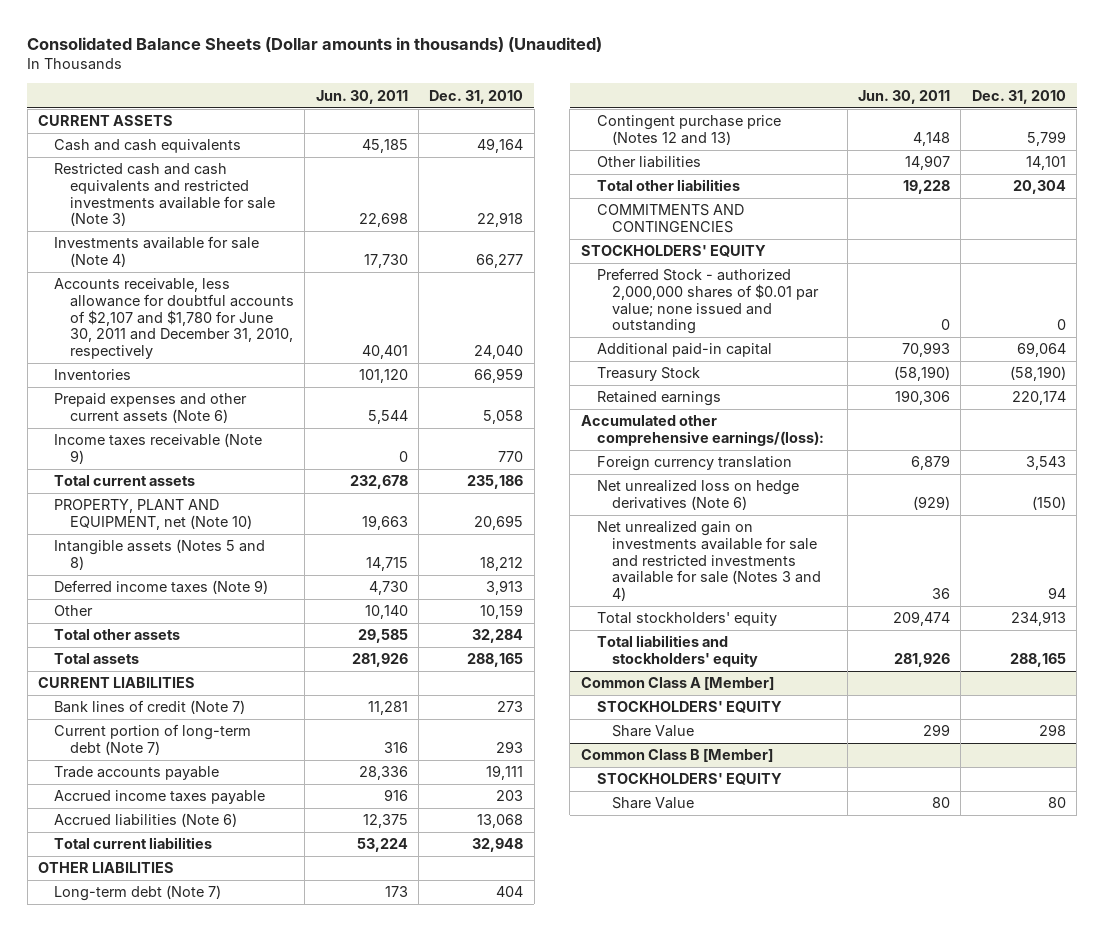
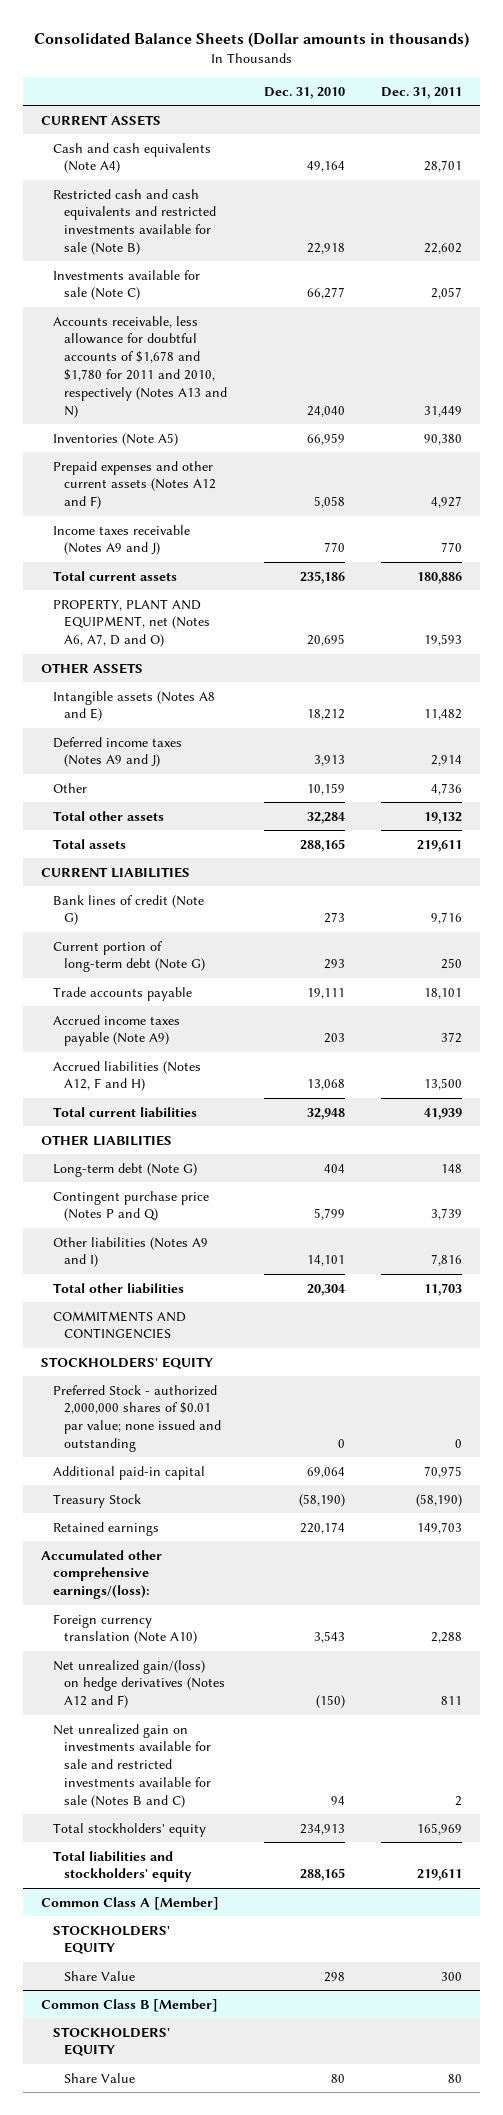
[27,36,603,52] Consolidated Balance Sheets (Dollar amounts in thousands) (Unaudited) -> [33,32,469,49] Consolidated Balance Sheets (Dollar amounts in thousands)
[315,89,408,104] Jun. 30, 2011 -> none
none -> [381,86,463,99] Dec. 31, 2011
[54,139,242,154] Cash and cash equivalents -> [52,142,211,174] Cash and cash equivalents (Note A4)
[54,163,275,227] Restricted cash and cash equivalents and restricted investments available for sale (Note 3) -> [52,188,217,255] Restricted cash and cash equivalents and restricted investments available for sale (Note B)
[54,236,260,267] Investments available for sale (Note 4) -> [52,269,200,301] Investments available for sale (Note C)
[54,278,294,359] Accounts receivable, less allowance for doubtful accounts of $2,107 and $1,780 for June 30, 2011 and December 31, 2010, respectively -> [52,315,228,418] Accounts receivable, less allowance for doubtful accounts of $1,678 and $1,780 for 2011 and 2010, respectively (Notes A13 and N)
[54,369,132,381] Inventories -> [52,432,178,446] Inventories (Note A5)
[54,393,248,423] Prepaid expenses and other current assets (Note 6) -> [52,460,217,510] Prepaid expenses and other current assets (Notes A12 and F)
[54,433,263,464] Income taxes receivable (Note 9) -> [52,524,190,556] Income taxes receivable (Notes A9 and J)
[54,499,252,530] PROPERTY, PLANT AND EQUIPMENT, net (Note 10) -> [52,598,211,648] PROPERTY, PLANT AND EQUIPMENT, net (Notes A6, A7, D and O)
none -> [41,662,144,674] OTHER ASSETS
[54,539,266,570] Intangible assets (Notes 5 and 8) -> [52,690,215,722] Intangible assets (Notes A8 and E)
[54,580,269,595] Deferred income taxes (Note 9) -> [52,736,182,768] Deferred income taxes (Notes A9 and J)
[54,700,246,715] Bank lines of credit (Note 7) -> [52,894,204,926] Bank lines of credit (Note G)
[54,724,252,755] Current portion of long-term debt (Note 7) -> [52,940,206,973] Current portion of long-term debt (Note G)
[54,790,266,805] Accrued income taxes payable -> [52,1014,180,1047] Accrued income taxes payable (Note A9)
[54,813,238,828] Accrued liabilities (Note 6) -> [52,1060,201,1092] Accrued liabilities (Notes A12, F and H)
[54,885,222,902] Long-term debt (Note 7) -> [52,1162,197,1177] Long-term debt (Note G)
[596,115,781,145] Contingent purchase price (Notes 12 and 13) -> [52,1190,209,1222] Contingent purchase price (Notes P and Q)
[596,156,701,169] Other liabilities -> [52,1236,208,1268] Other liabilities (Notes A9 and I)
[596,456,792,472] Foreign currency translation -> [52,1613,198,1645] Foreign currency translation (Note A10)
[596,480,799,510] Net unrealized loss on hedge derivatives (Note 6) -> [52,1659,226,1709] Net unrealized gain/(loss) on hedge derivatives (Notes A12 and F)
[596,521,822,601] Net unrealized gain on investments available for sale and restricted investments available for sale (Notes 3 and 4) -> [52,1723,212,1808] Net unrealized gain on investments available for sale and restricted investments available for sale (Notes B and C)

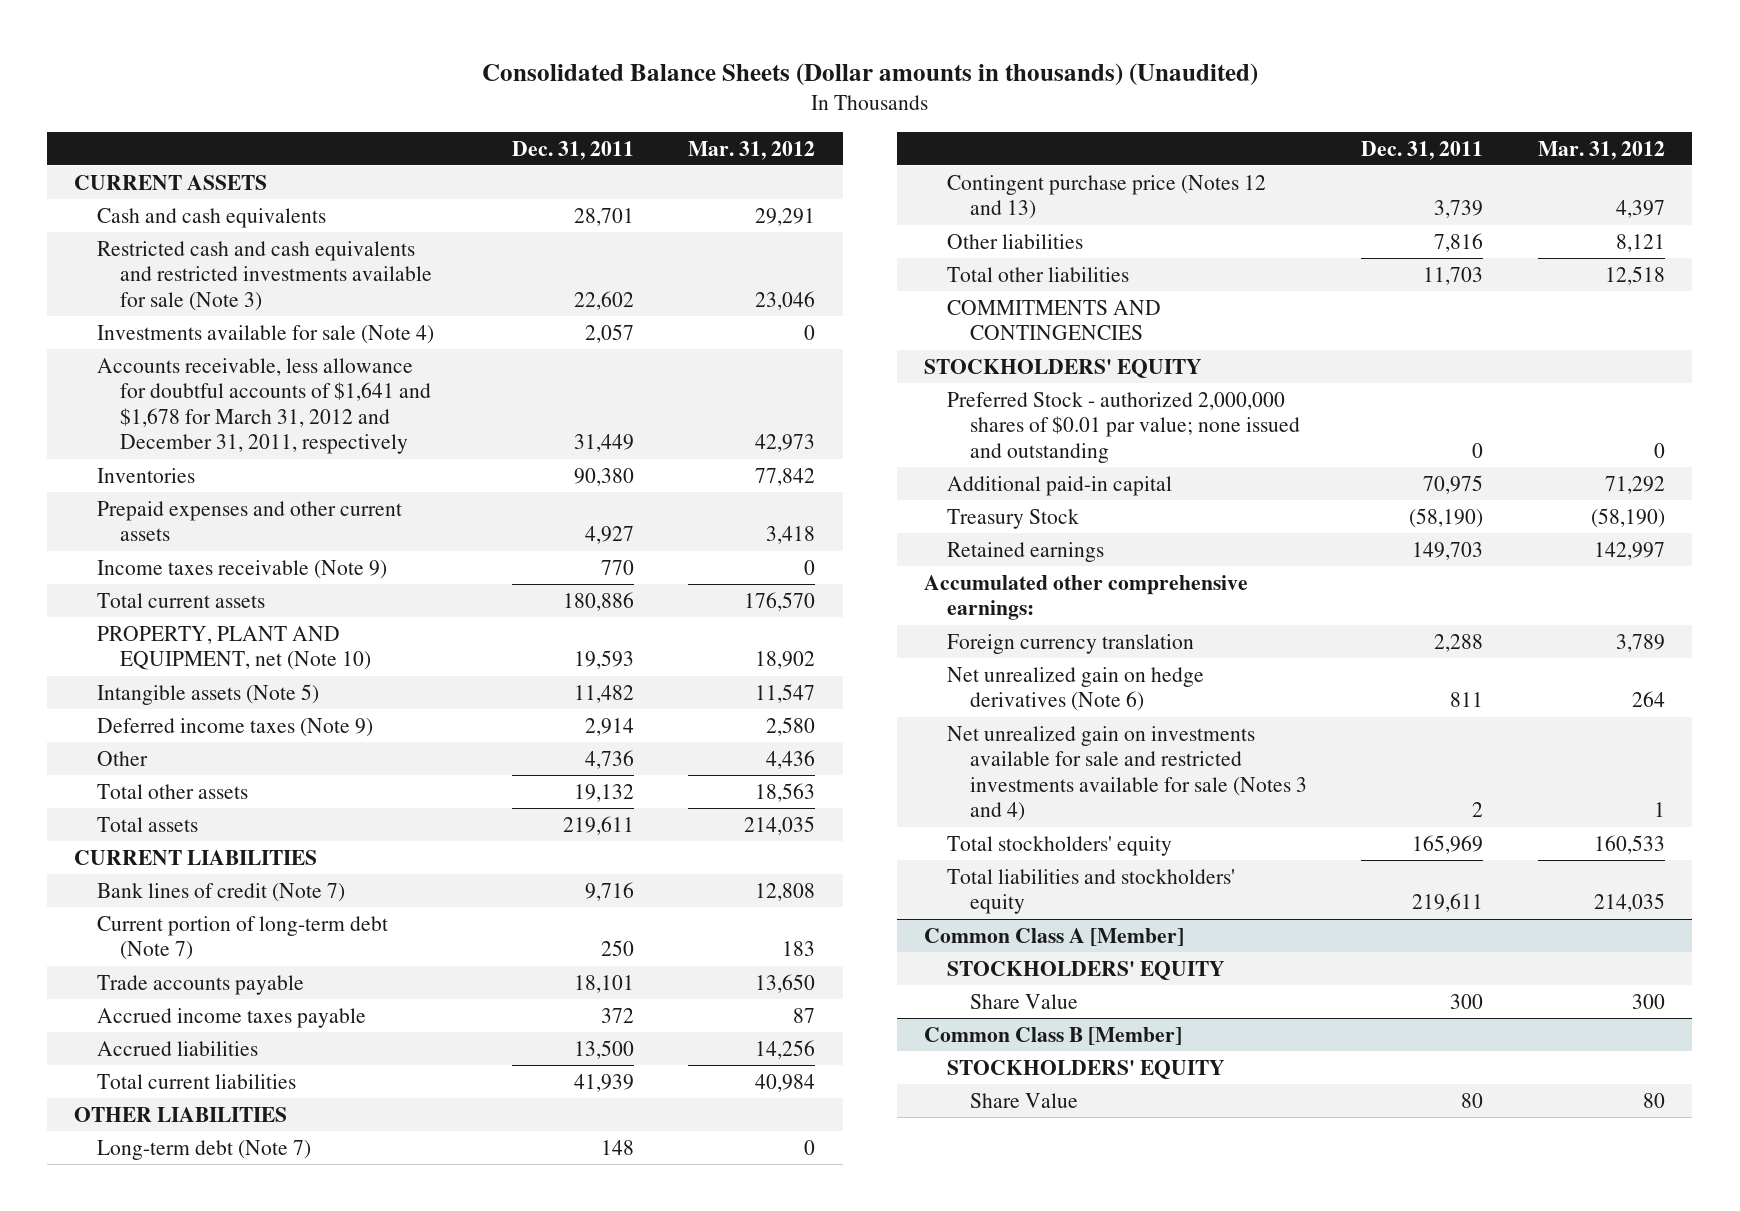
[33,32,469,49] Consolidated Balance Sheets (Dollar amounts in thousands) -> [481,62,1258,86] Consolidated Balance Sheets (Dollar amounts in thousands) (Unaudited)
[263,86,345,99] Dec. 31, 2010 -> none
none -> [688,140,816,160] Mar. 31, 2012
[52,142,211,174] Cash and cash equivalents (Note A4) -> [97,207,327,228] Cash and cash equivalents
[52,188,217,255] Restricted cash and cash equivalents and restricted investments available for sale (Note B) -> [97,240,433,311] Restricted cash and cash equivalents and restricted investments available for sale (Note 3)
[52,269,200,301] Investments available for sale (Note C) -> [97,324,435,344] Investments available for sale (Note 4)
[52,315,228,418] Accounts receivable, less allowance for doubtful accounts of $1,678 and $1,780 for 2011 and 2010, respectively (Notes A13 and N) -> [97,357,432,455] Accounts receivable, less allowance for doubtful accounts of $1,641 and $1,678 for March 31, 2012 and December 31, 2011, respectively
[52,432,178,446] Inventories (Note A5) -> [97,467,196,483] Inventories
[52,460,217,510] Prepaid expenses and other current assets (Notes A12 and F) -> [97,500,403,542] Prepaid expenses and other current assets
[52,524,190,556] Income taxes receivable (Notes A9 and J) -> [97,559,388,579] Income taxes receivable (Note 9)
[41,662,144,674] OTHER ASSETS -> none
[52,598,211,648] PROPERTY, PLANT AND EQUIPMENT, net (Notes A6, A7, D and O) -> [97,625,372,671] PROPERTY, PLANT AND EQUIPMENT, net (Note 10)
[52,690,215,722] Intangible assets (Notes A8 and E) -> [97,683,320,705] Intangible assets (Note 5)
[52,736,182,768] Deferred income taxes (Notes A9 and J) -> [97,717,374,737] Deferred income taxes (Note 9)
[52,894,204,926] Bank lines of credit (Note G) -> [97,882,346,902] Bank lines of credit (Note 7)
[52,940,206,973] Current portion of long-term debt (Note G) -> [97,915,389,961] Current portion of long-term debt (Note 7)
[52,1014,180,1047] Accrued income taxes payable (Note A9) -> [97,1007,367,1028] Accrued income taxes payable
[52,1060,201,1092] Accrued liabilities (Notes A12, F and H) -> [97,1040,259,1056] Accrued liabilities
[52,1162,197,1177] Long-term debt (Note G) -> [97,1139,312,1160] Long-term debt (Note 7)
[52,1190,209,1222] Contingent purchase price (Notes P and Q) -> [946,174,1266,220] Contingent purchase price (Notes 12 and 13)
[52,1236,208,1268] Other liabilities (Notes A9 and I) -> [946,233,1083,249] Other liabilities
[41,1549,163,1600] Accumulated other comprehensive earnings/(loss): -> [924,574,1249,621] Accumulated other comprehensive earnings:
[52,1613,198,1645] Foreign currency translation (Note A10) -> [946,633,1194,654] Foreign currency translation
[52,1659,226,1709] Net unrealized gain/(loss) on hedge derivatives (Notes A12 and F) -> [946,666,1204,712] Net unrealized gain on hedge derivatives (Note 6)
[52,1723,212,1808] Net unrealized gain on investments available for sale and restricted investments available for sale (Notes B and C) -> [946,725,1307,822] Net unrealized gain on investments available for sale and restricted investments available for sale (Notes 3 and 4)

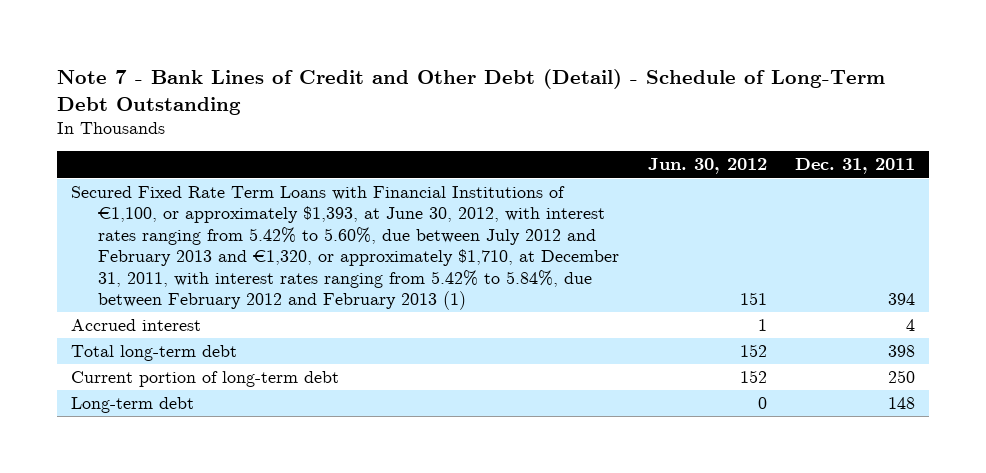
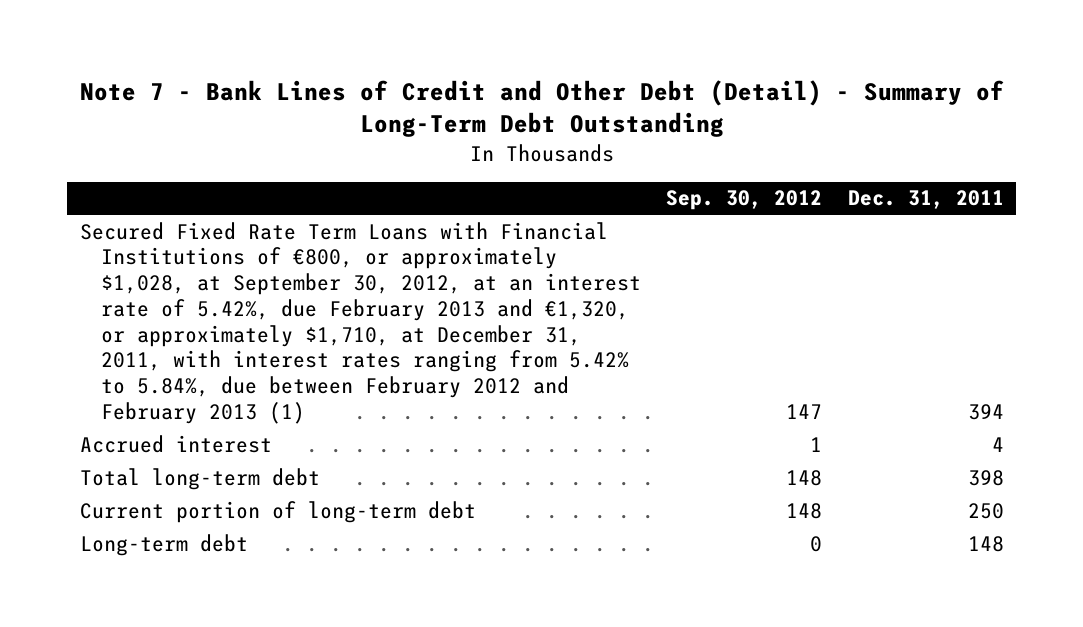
[56,68,885,115] Note 7 - Bank Lines of Credit and Other Debt (Detail) - Schedule of Long-Term Debt Outstanding -> [79,79,1004,138] Note 7 - Bank Lines of Credit and Other Debt (Detail) - Summary of Long-Term Debt Outstanding
[647,158,767,175] Jun. 30, 2012 -> none
none -> [666,190,823,211] Sep. 30, 2012
[71,186,620,310] Secured Fixed Rate Term Loans with Financial Institutions of €1,100, or approximately $1,393, at June 30, 2012, with interest rates ranging from 5.42% to 5.60%, due between July 2012 and February 2013 and €1,320, or approximately $1,710, at December 31, 2011, with interest rates ranging from 5.42% to 5.84%, due between February 2012 and February 2013 (1) -> [79,221,642,424] Secured Fixed Rate Term Loans with Financial Institutions of €800, or approximately $1,028, at September 30, 2012, at an interest rate of 5.42%, due February 2013 and €1,320, or approximately $1,710, at December 31, 2011, with interest rates ranging from 5.42% to 5.84%, due between February 2012 and February 2013 (1)

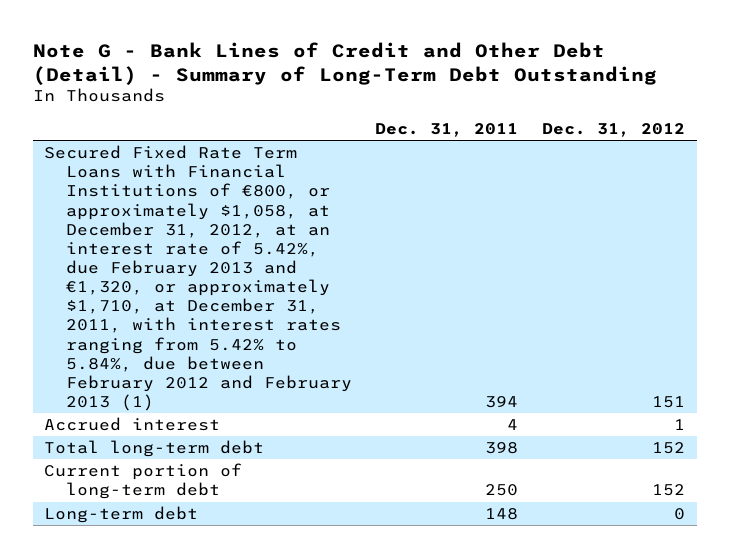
[79,79,1004,138] Note 7 - Bank Lines of Credit and Other Debt (Detail) - Summary of Long-Term Debt Outstanding -> [32,41,657,85] Note G - Bank Lines of Credit and Other Debt (Detail) - Summary of Long-Term Debt Outstanding
[666,190,823,211] Sep. 30, 2012 -> none
none -> [541,122,685,137] Dec. 31, 2012
[79,221,642,424] Secured Fixed Rate Term Loans with Financial Institutions of €800, or approximately $1,028, at September 30, 2012, at an interest rate of 5.42%, due February 2013 and €1,320, or approximately $1,710, at December 31, 2011, with interest rates ranging from 5.42% to 5.84%, due between February 2012 and February 2013 (1) -> [44,145,352,412] Secured Fixed Rate Term Loans with Financial Institutions of €800, or approximately $1,058, at December 31, 2012, at an interest rate of 5.42%, due February 2013 and €1,320, or approximately $1,710, at December 31, 2011, with interest rates ranging from 5.42% to 5.84%, due between February 2012 and February 2013 (1)

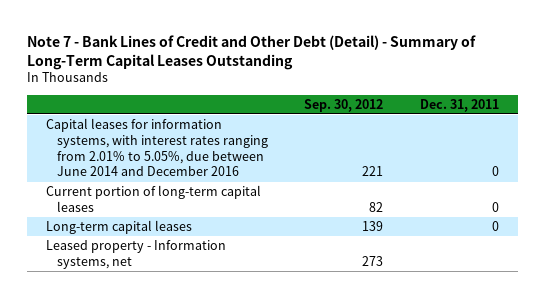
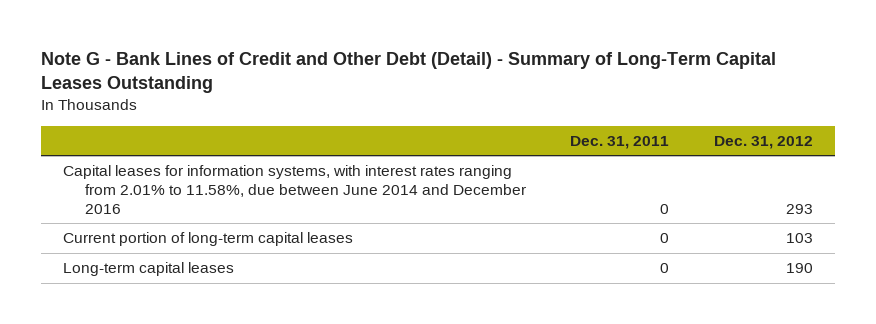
[27,34,477,70] Note 7 - Bank Lines of Credit and Other Debt (Detail) - Summary of Long-Term Capital Leases Outstanding -> [41,52,777,94] Note G - Bank Lines of Credit and Other Debt (Detail) - Summary of Long-Term Capital Leases Outstanding
[304,98,384,112] Sep. 30, 2012 -> none
none -> [713,135,813,149] Dec. 31, 2012
[45,118,268,177] Capital leases for information systems, with interest rates ranging from 2.01% to 5.05%, due between June 2014 and December 2016 -> [63,165,526,214] Capital leases for information systems, with interest rates ranging from 2.01% to 11.58%, due between June 2014 and December 2016
[45,240,226,269] Leased property - Information systems, net -> none

